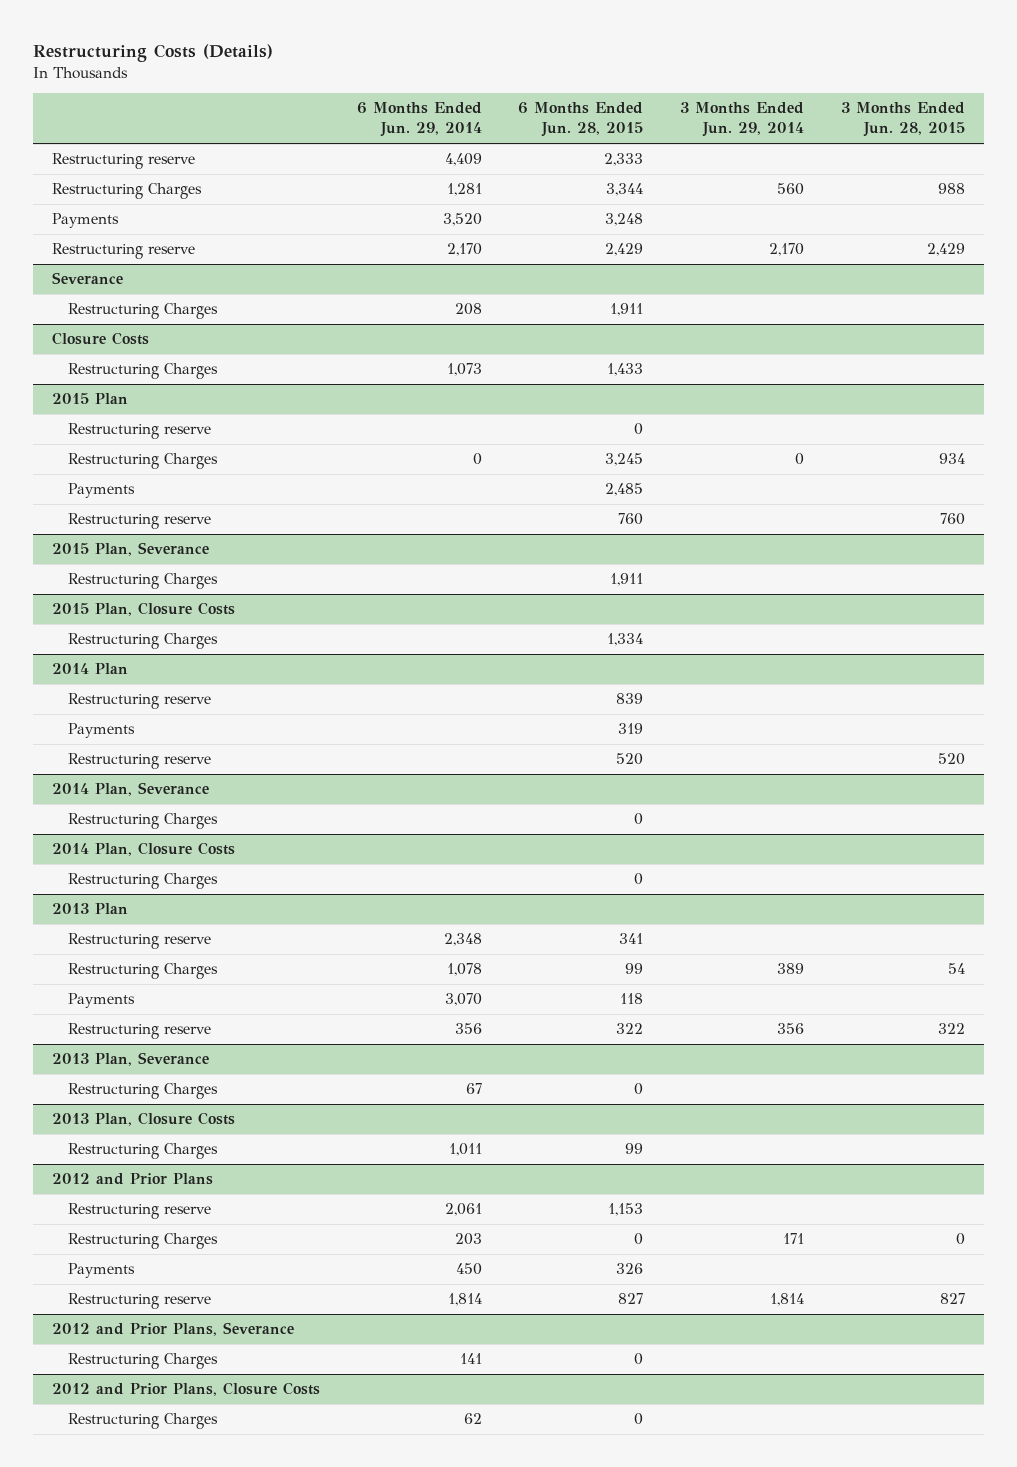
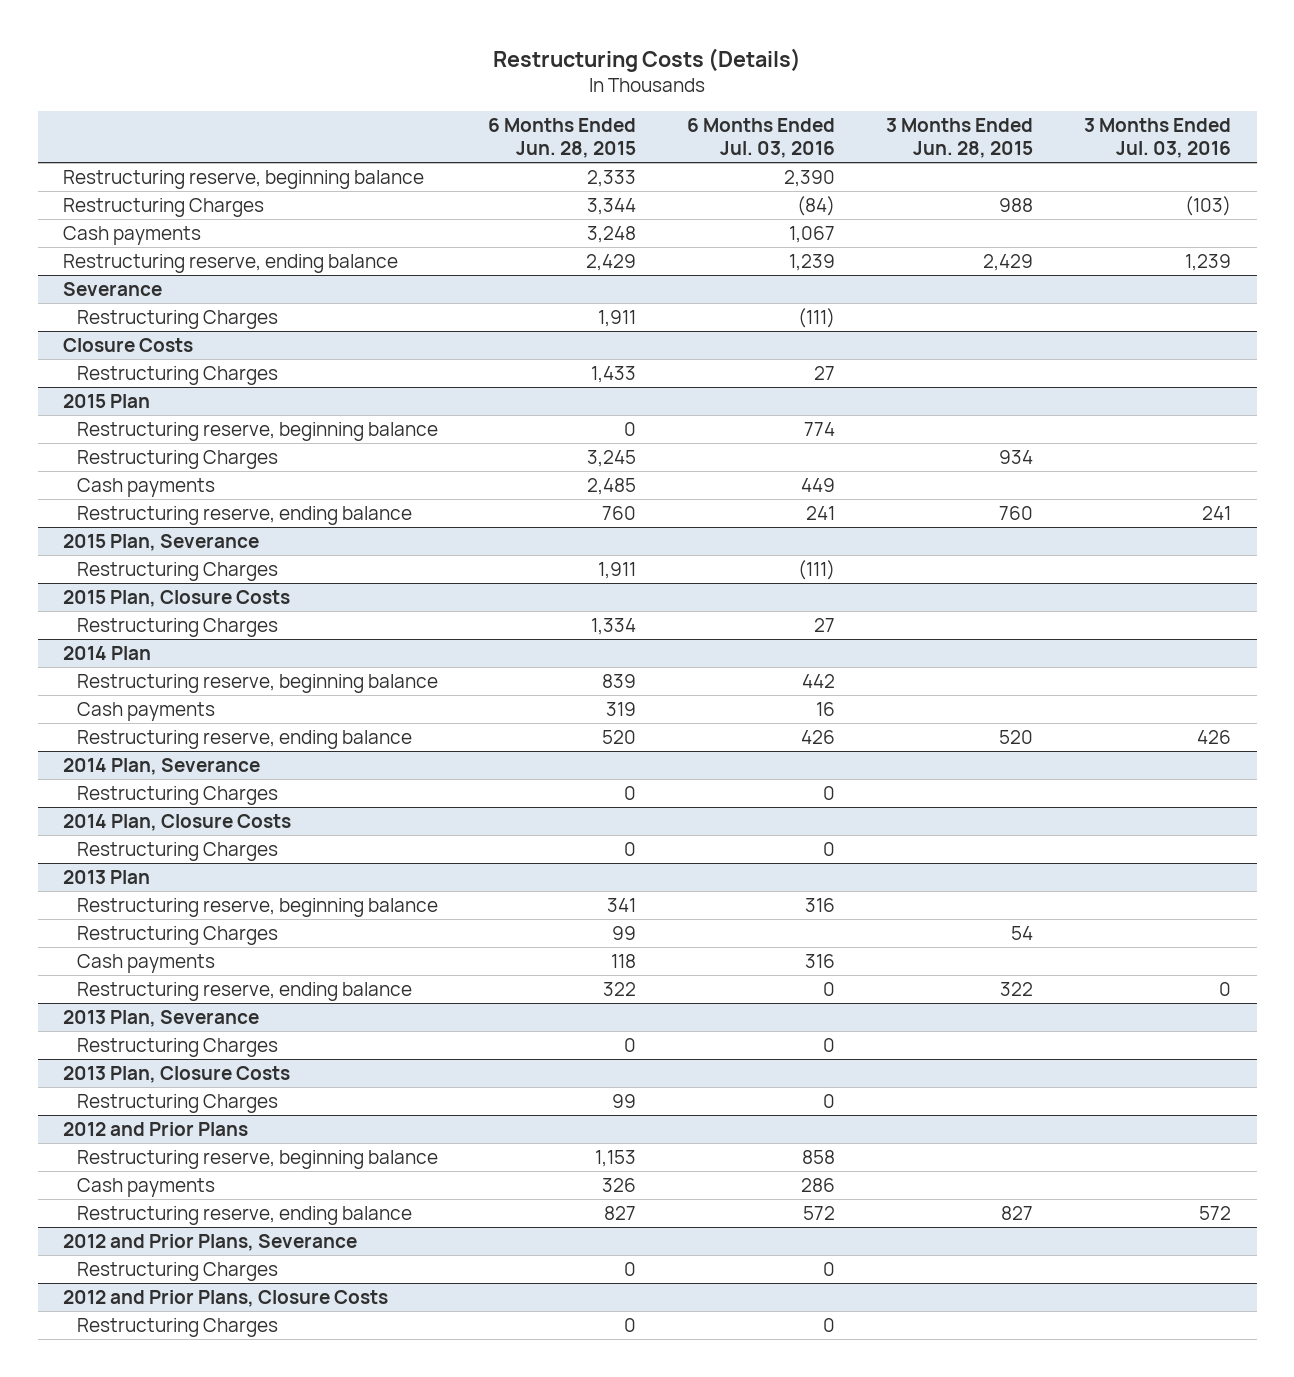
[356,102,482,138] 6 Months Ended Jun. 29, 2014 -> none
[680,102,805,138] 3 Months Ended Jun. 29, 2014 -> none
none -> [687,118,836,159] 6 Months Ended Jul. 03, 2016
none -> [1084,118,1232,159] 3 Months Ended Jul. 03, 2016
[51,153,195,170] Restructuring reserve -> [63,169,425,189] Restructuring reserve, beginning balance
[51,213,119,229] Payments -> [63,225,202,245] Cash payments
[51,243,195,260] Restructuring reserve -> [63,253,399,273] Restructuring reserve, ending balance
[67,423,211,440] Restructuring reserve -> [76,421,438,441] Restructuring reserve, beginning balance
[67,483,135,499] Payments -> [76,477,215,497] Cash payments
[67,513,211,530] Restructuring reserve -> [76,505,412,525] Restructuring reserve, ending balance
[67,693,211,710] Restructuring reserve -> [76,673,438,693] Restructuring reserve, beginning balance
[67,723,135,739] Payments -> [76,701,215,721] Cash payments
[67,753,211,770] Restructuring reserve -> [76,729,412,749] Restructuring reserve, ending balance
[67,933,211,950] Restructuring reserve -> [76,897,438,917] Restructuring reserve, beginning balance
[67,993,135,1009] Payments -> [76,953,215,973] Cash payments
[67,1023,211,1040] Restructuring reserve -> [76,981,412,1001] Restructuring reserve, ending balance
[67,1233,218,1250] Restructuring Charges -> none
[67,1203,211,1220] Restructuring reserve -> [76,1149,438,1169] Restructuring reserve, beginning balance
[67,1263,135,1279] Payments -> [76,1177,215,1197] Cash payments
[67,1293,211,1310] Restructuring reserve -> [76,1205,412,1225] Restructuring reserve, ending balance

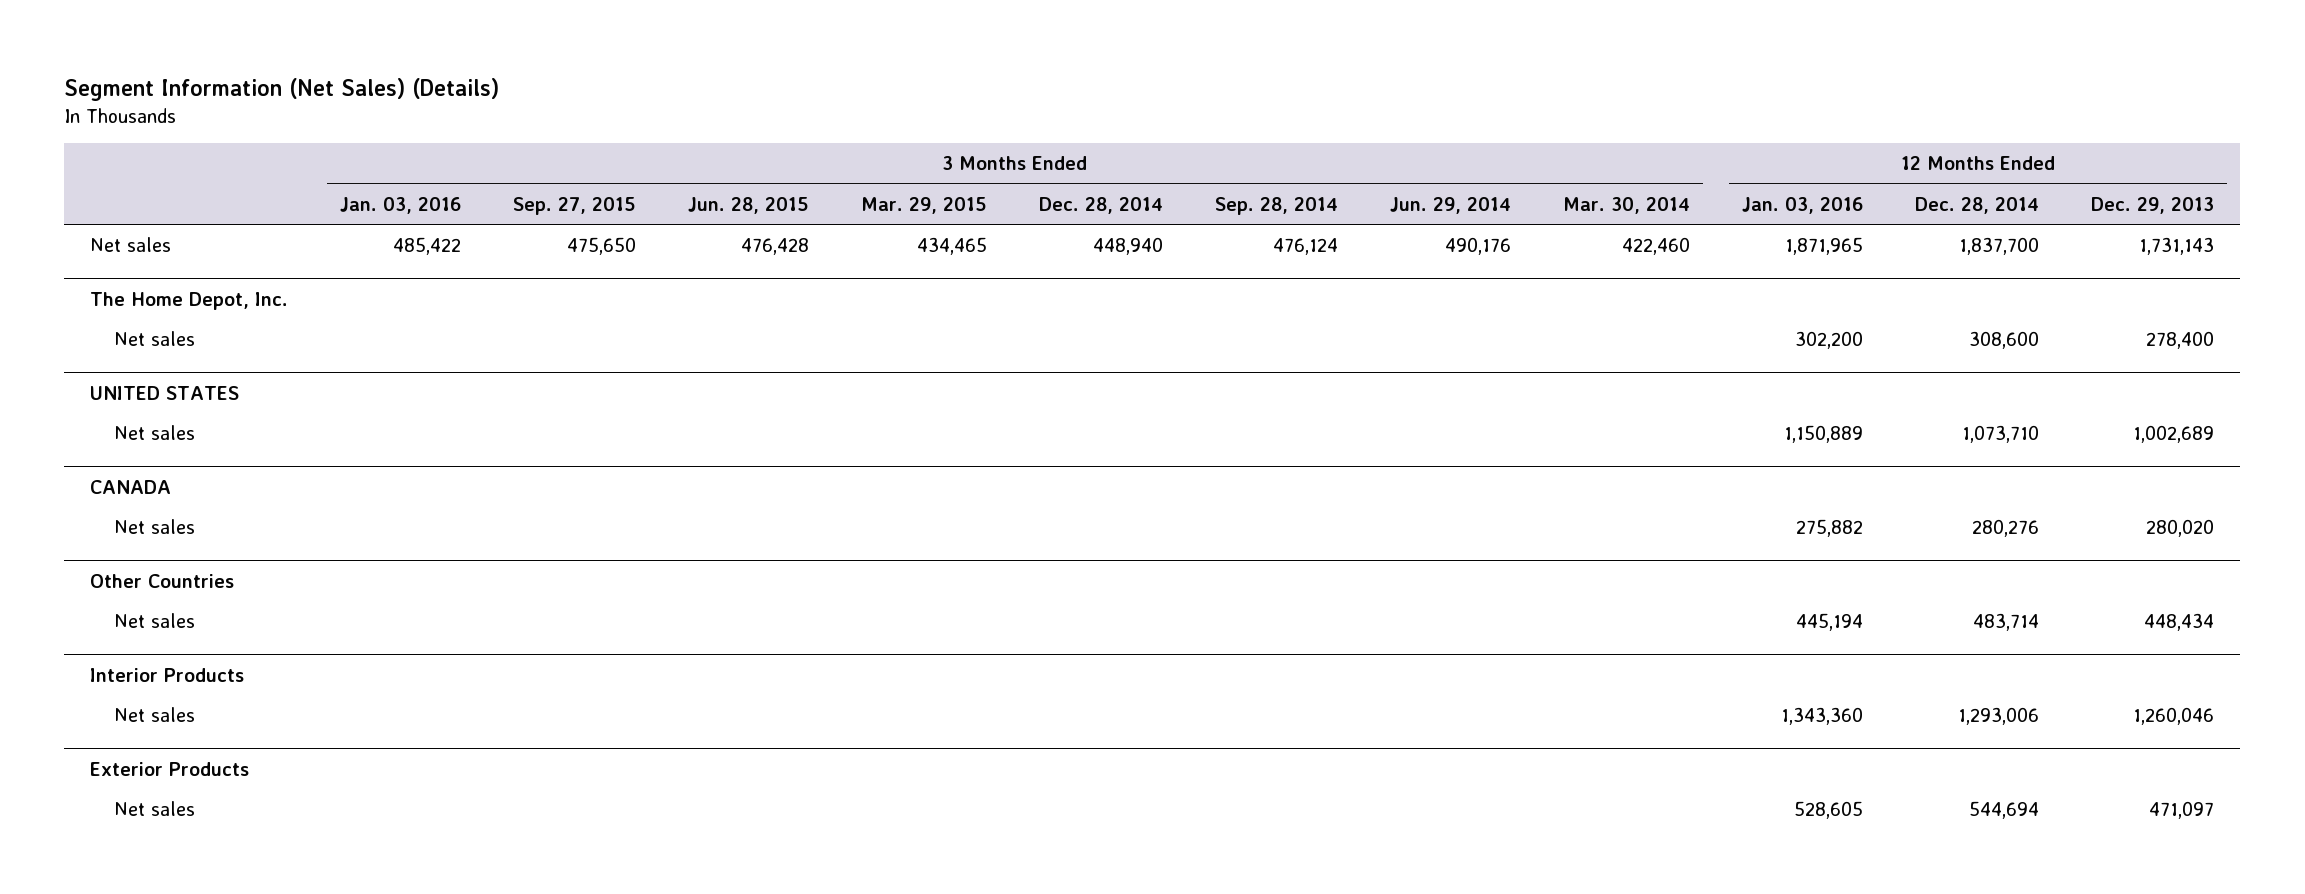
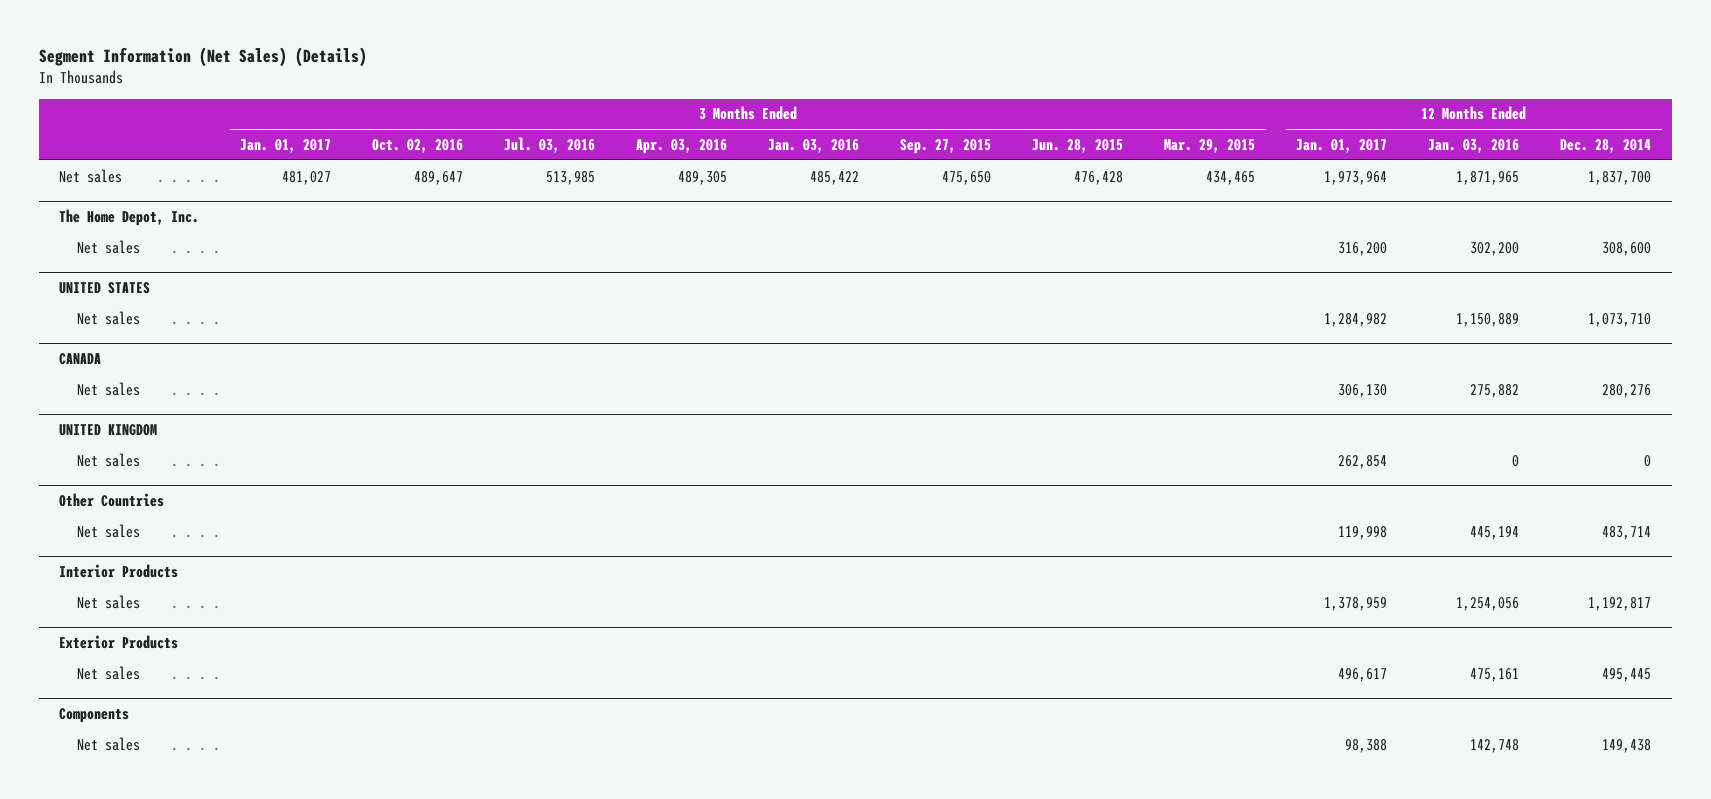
[1039,196,1164,214] Dec. 28, 2014 -> none
[1215,196,1339,215] Sep. 28, 2014 -> none
[1390,196,1512,214] Jun. 29, 2014 -> none
[1563,196,1691,214] Mar. 30, 2014 -> none
[2091,196,2215,214] Dec. 29, 2013 -> none
none -> [240,138,332,153] Jan. 01, 2017
none -> [372,138,464,153] Oct. 02, 2016
none -> [504,136,596,153] Jul. 03, 2016
none -> [636,138,728,154] Apr. 03, 2016
none -> [1296,138,1388,153] Jan. 01, 2017
none -> [59,424,158,437] UNITED KINGDOM
none -> [76,452,140,467] Net sales
[1781,707,1864,726] 1,343,360 -> [1456,596,1520,611] 1,254,056
[1958,707,2040,726] 1,293,006 -> [1588,596,1652,611] 1,192,817
[1794,801,1864,820] 528,605 -> [1470,667,1520,682] 475,161
[1969,801,2040,820] 544,694 -> [1602,667,1652,682] 495,445
none -> [59,708,130,724] Components
none -> [76,736,140,751] Net sales

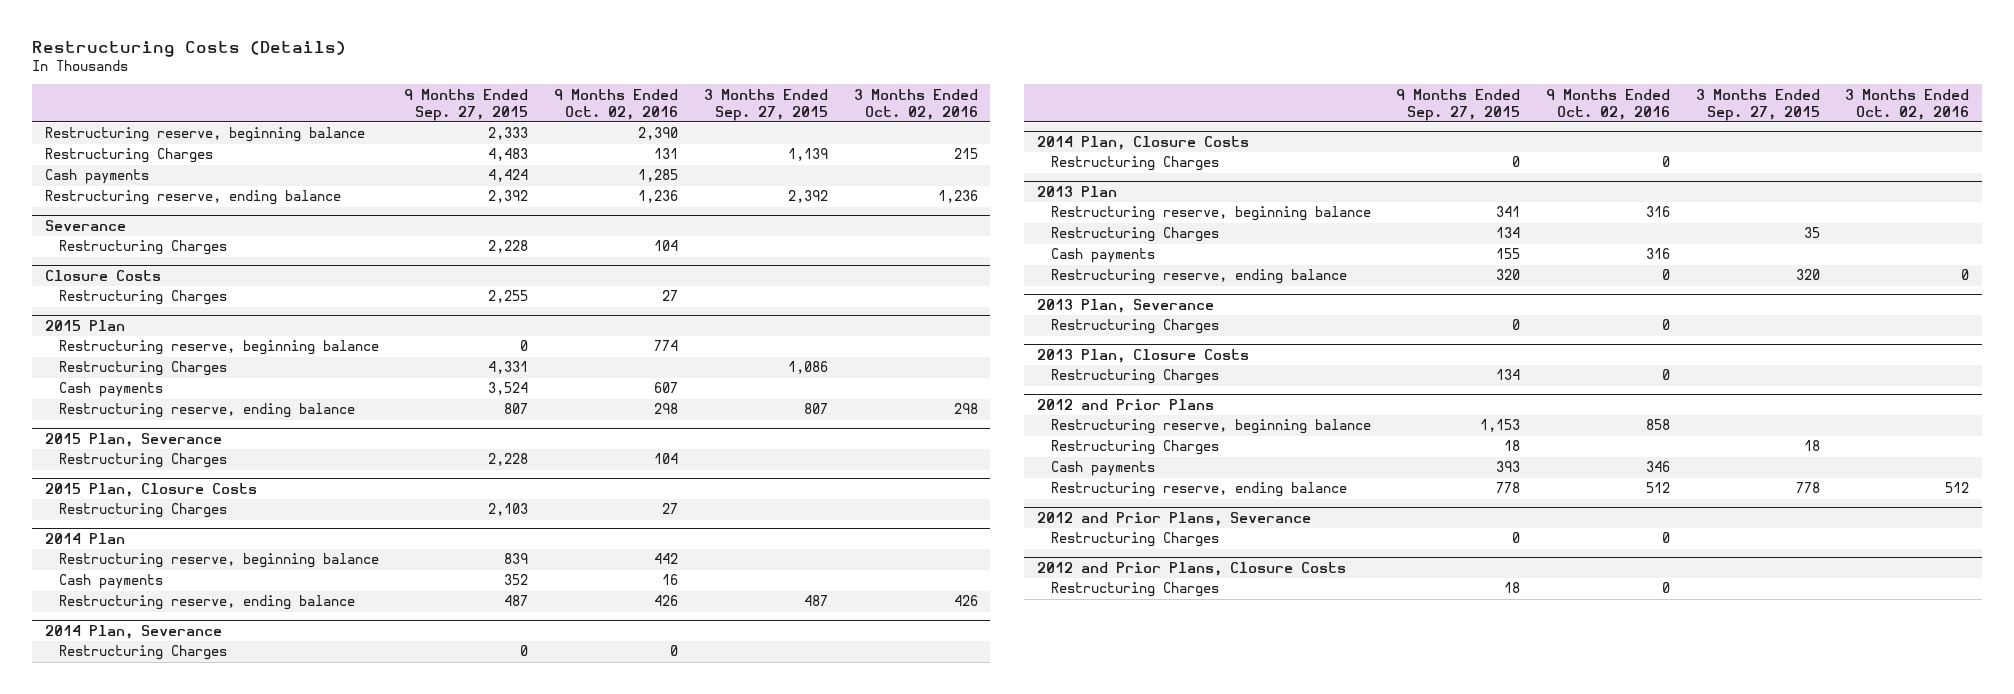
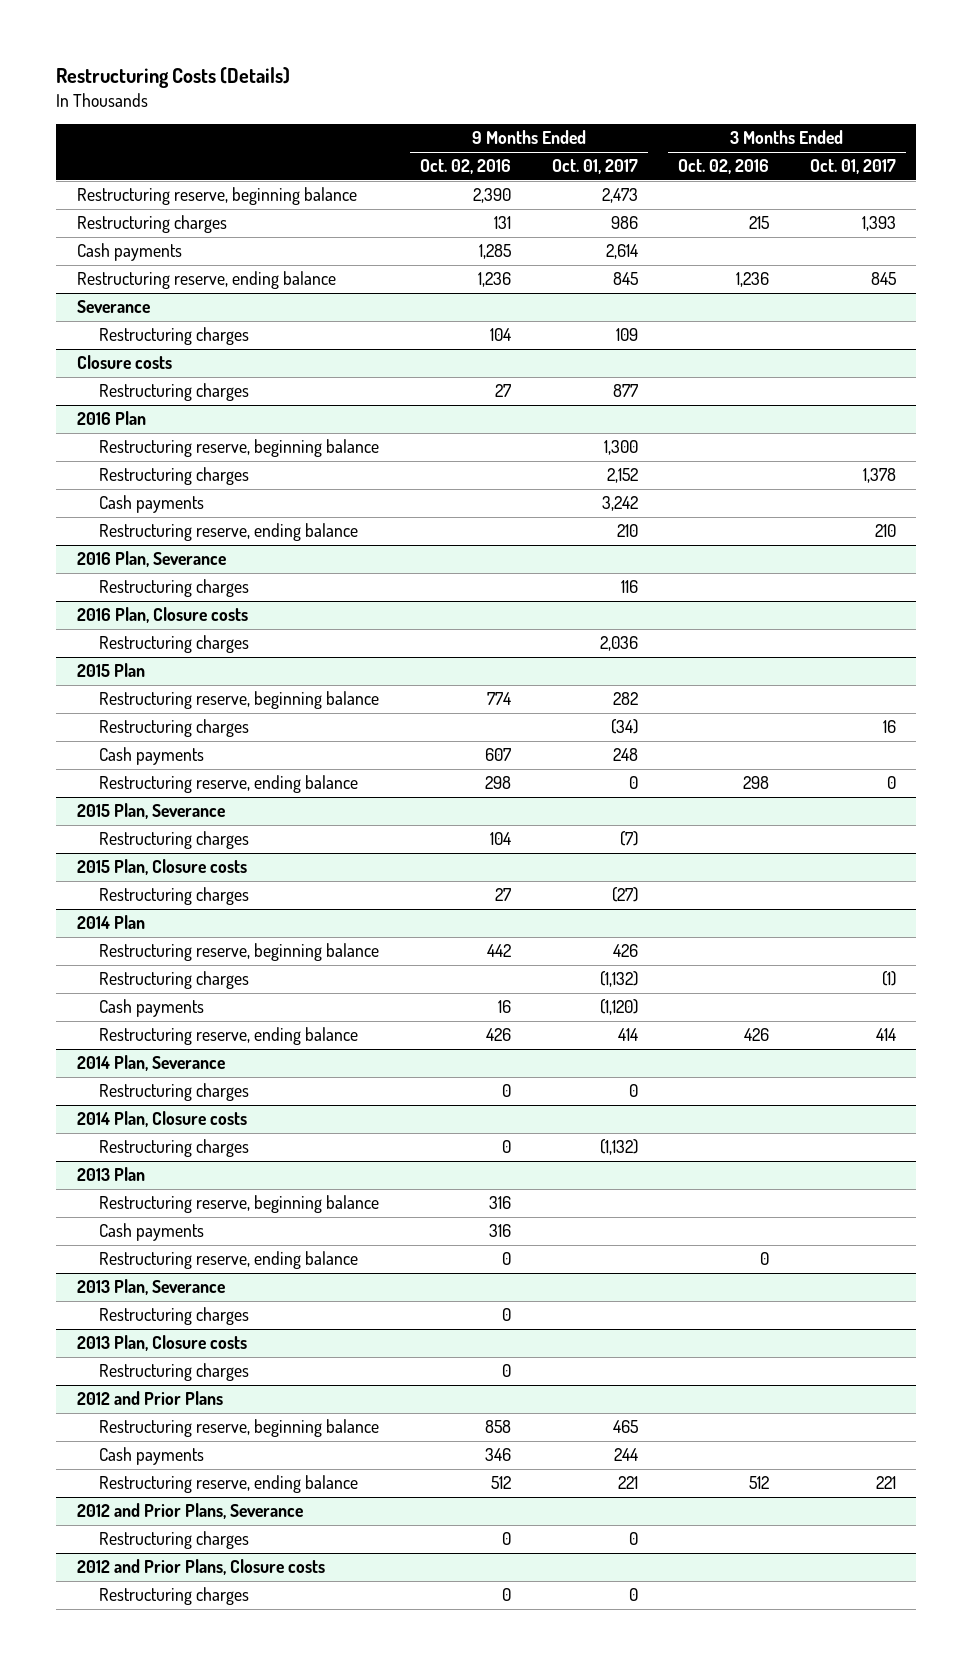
[404,88,529,121] 9 Months Ended Sep. 27, 2015 -> none
[703,88,828,121] 3 Months Ended Sep. 27, 2015 -> none
none -> [551,159,638,175] Oct. 01, 2017
none -> [809,159,896,175] Oct. 01, 2017
[44,148,213,164] Restructuring Charges -> [76,215,227,234] Restructuring charges
[58,240,227,256] Restructuring Charges -> [99,327,250,346] Restructuring charges
[44,269,161,281] Closure Costs -> [76,355,172,370] Closure costs
[58,290,227,306] Restructuring Charges -> [99,383,250,402] Restructuring charges
none -> [76,411,146,426] 2016 Plan
none -> [99,439,380,458] Restructuring reserve, beginning balance
none -> [99,467,250,486] Restructuring charges
none -> [99,495,205,514] Cash payments
none -> [99,523,359,542] Restructuring reserve, ending balance
none -> [76,551,226,568] 2016 Plan, Severance
none -> [99,579,250,598] Restructuring charges
none -> [76,607,248,624] 2016 Plan, Closure costs
none -> [99,635,250,654] Restructuring charges
[58,361,227,377] Restructuring Charges -> [99,719,250,738] Restructuring charges
[58,453,227,469] Restructuring Charges -> [99,831,250,850] Restructuring charges
[44,482,257,497] 2015 Plan, Closure Costs -> [76,859,247,876] 2015 Plan, Closure costs
[58,503,227,519] Restructuring Charges -> [99,887,250,906] Restructuring charges
none -> [99,971,250,990] Restructuring charges
[58,645,227,661] Restructuring Charges -> [99,1083,250,1102] Restructuring charges
[1036,135,1249,150] 2014 Plan, Closure Costs -> [76,1111,247,1128] 2014 Plan, Closure costs
[1050,156,1219,172] Restructuring Charges -> [99,1139,250,1158] Restructuring charges
[1050,227,1219,243] Restructuring Charges -> none
[1050,319,1219,335] Restructuring Charges -> [99,1307,250,1326] Restructuring charges
[1036,348,1249,363] 2013 Plan, Closure Costs -> [76,1335,247,1352] 2013 Plan, Closure costs
[1050,369,1219,385] Restructuring Charges -> [99,1363,250,1382] Restructuring charges
[1050,440,1219,456] Restructuring Charges -> none
[1050,532,1219,548] Restructuring Charges -> [99,1531,250,1550] Restructuring charges
[1036,561,1346,576] 2012 and Prior Plans, Closure Costs -> [76,1559,325,1576] 2012 and Prior Plans, Closure costs
[1050,582,1219,598] Restructuring Charges -> [99,1587,250,1606] Restructuring charges

